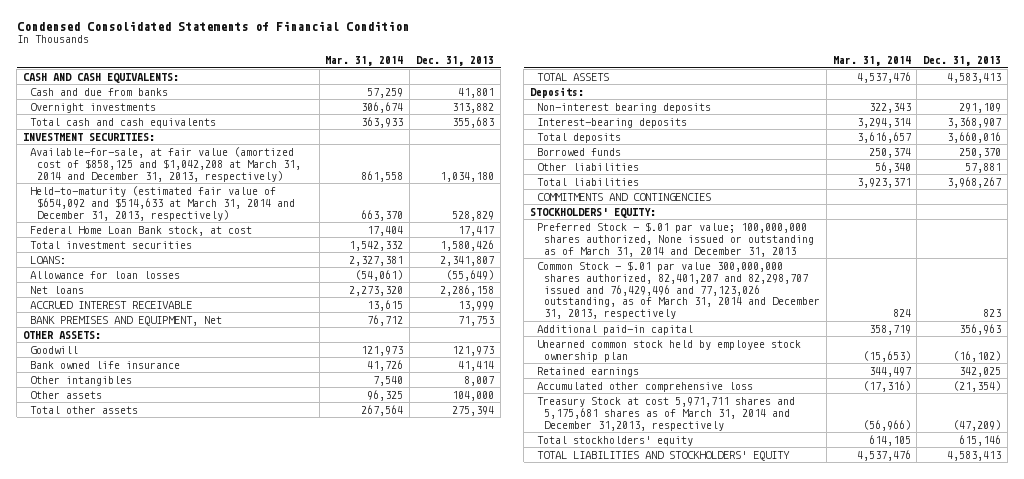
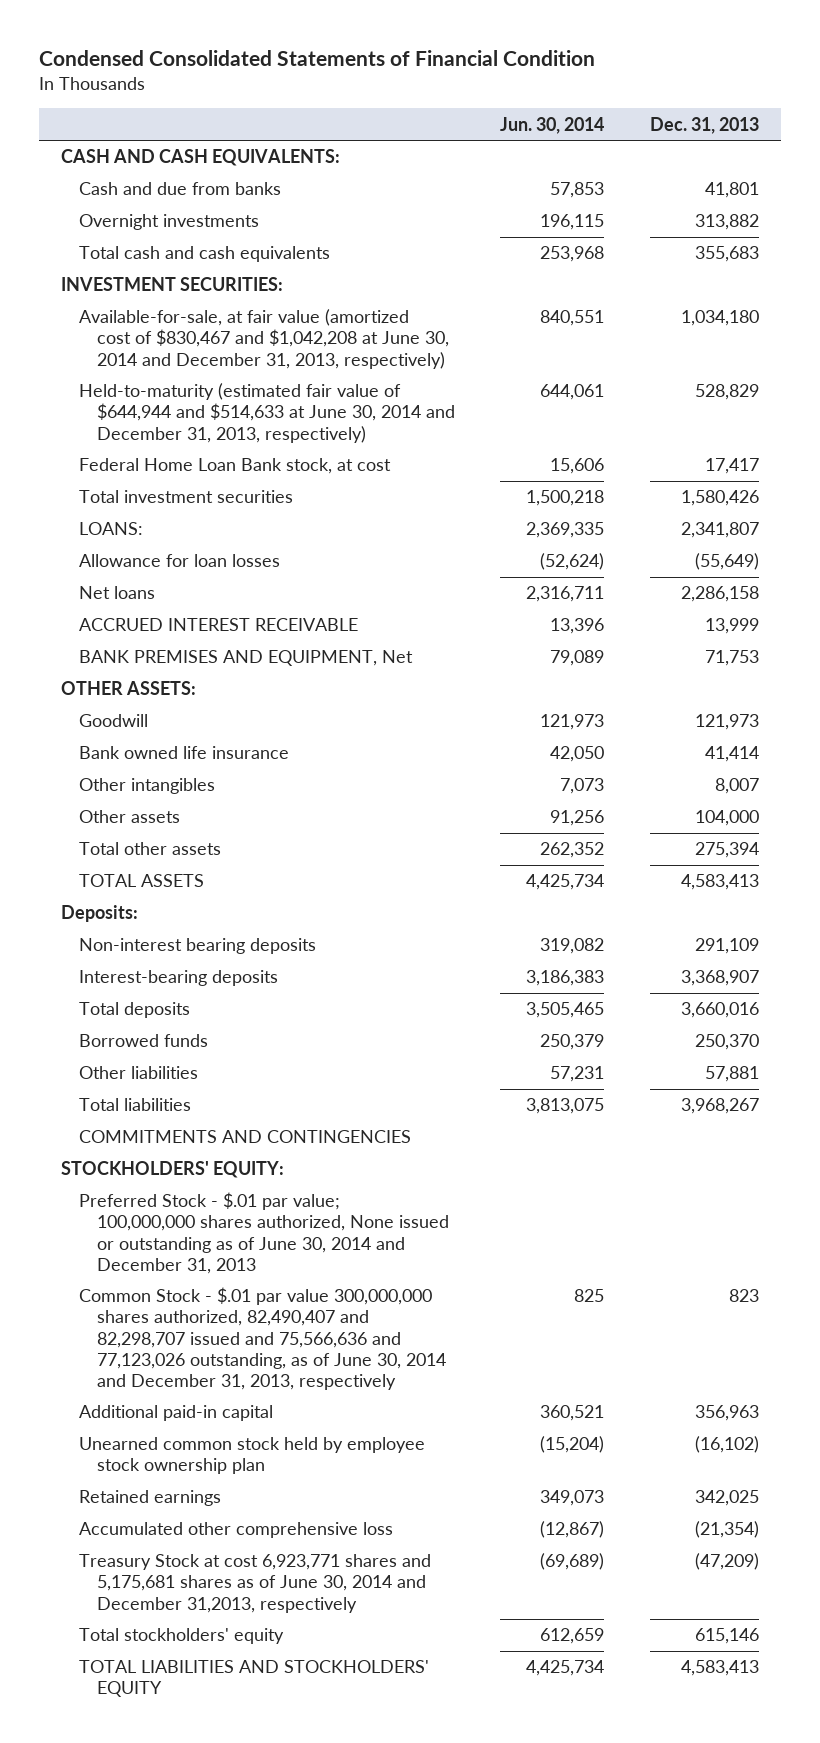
[325,56,404,67] Mar. 31, 2014 -> none
none -> [500,116,605,134] Jun. 30, 2014
[29,146,301,182] Available-for-sale, at fair value (amortized cost of $858,125 and $1,042,208 at March 31, 2014 and December 31, 2013, respectively) -> [79,309,449,369] Available-for-sale, at fair value (amortized cost of $830,467 and $1,042,208 at June 30, 2014 and December 31, 2013, respectively)
[29,185,295,221] Held-to-maturity (estimated fair value of $654,092 and $514,633 at March 31, 2014 and December 31, 2013, respectively) -> [79,383,455,443] Held-to-maturity (estimated fair value of $644,944 and $514,633 at June 30, 2014 and December 31, 2013, respectively)
[536,221,814,257] Preferred Stock - $.01 par value; 100,000,000 shares authorized, None issued or outstanding as of March 31, 2014 and December 31, 2013 -> [79,1192,449,1274] Preferred Stock - $.01 par value; 100,000,000 shares authorized, None issued or outstanding as of June 30, 2014 and December 31, 2013
[536,260,820,320] Common Stock - $.01 par value 300,000,000 shares authorized, 82,401,207 and 82,298,707 issued and 76,429,496 and 77,123,026 outstanding, as of March 31, 2014 and December 31, 2013, respectively -> [79,1287,446,1391] Common Stock - $.01 par value 300,000,000 shares authorized, 82,490,407 and 82,298,707 issued and 75,566,636 and 77,123,026 outstanding, as of June 30, 2014 and December 31, 2013, respectively
[536,396,795,431] Treasury Stock at cost 5,971,711 shares and 5,175,681 shares as of March 31, 2014 and December 31,2013, respectively -> [79,1554,432,1613] Treasury Stock at cost 6,923,771 shares and 5,175,681 shares as of June 30, 2014 and December 31,2013, respectively

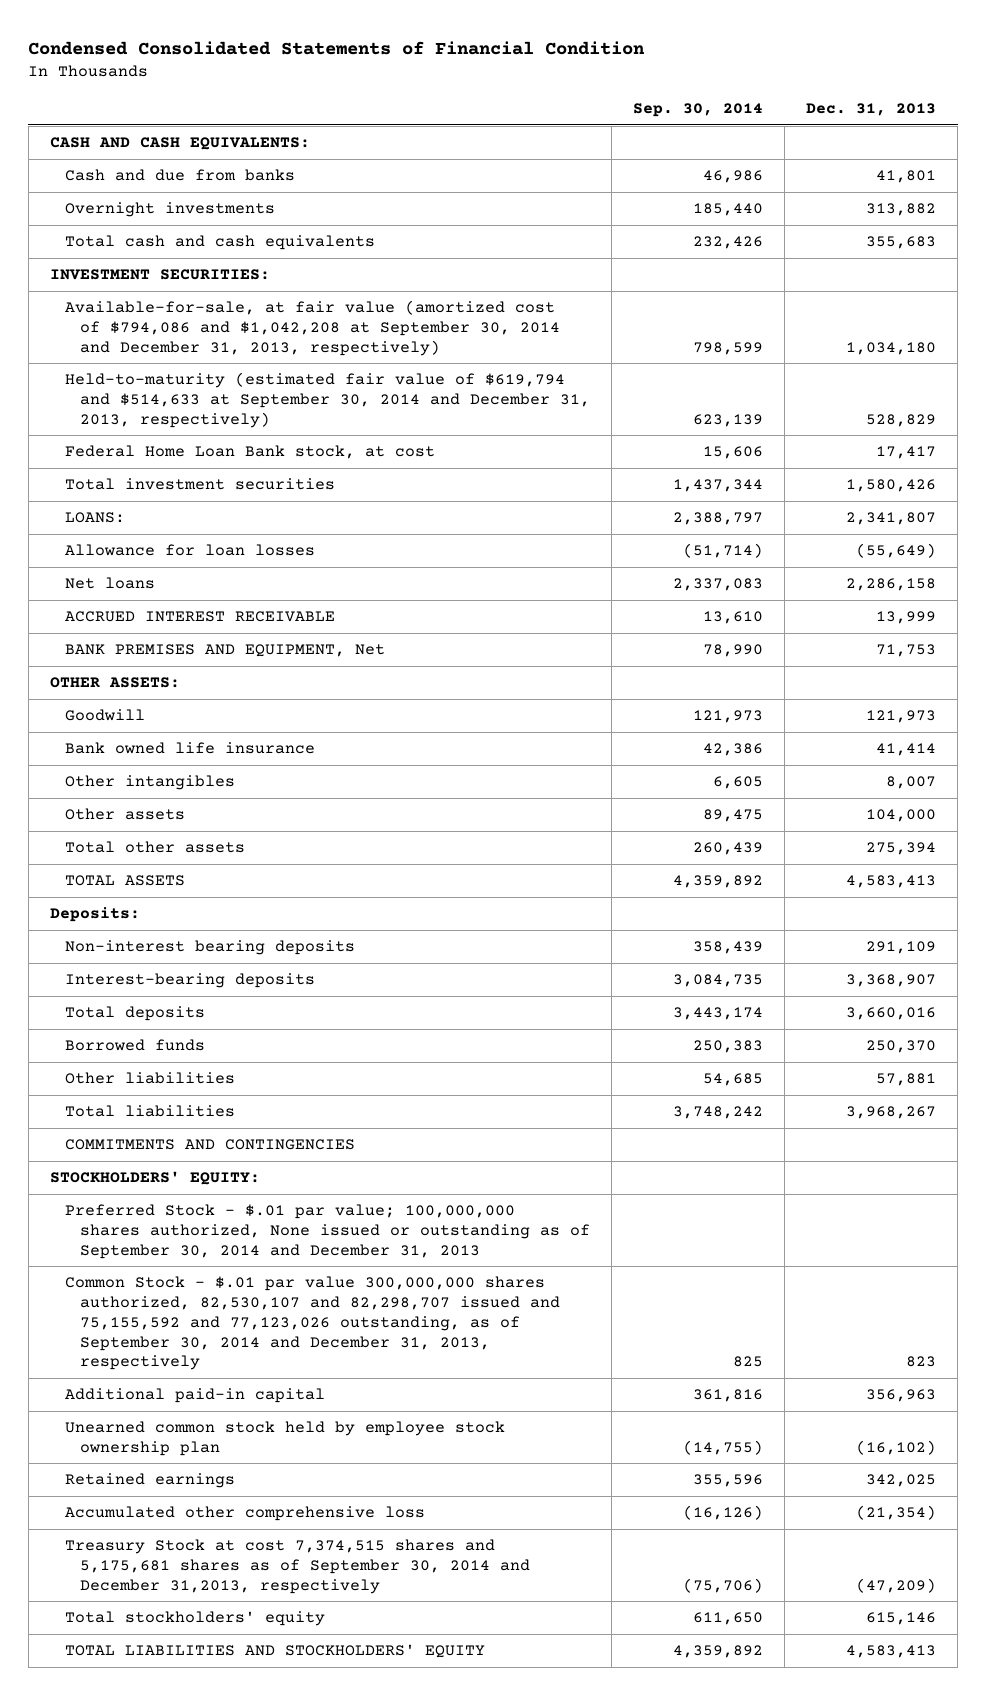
[500,116,605,134] Jun. 30, 2014 -> none
none -> [633,102,764,117] Sep. 30, 2014
[79,309,449,369] Available-for-sale, at fair value (amortized cost of $830,467 and $1,042,208 at June 30, 2014 and December 31, 2013, respectively) -> [64,300,561,356] Available-for-sale, at fair value (amortized cost of $794,086 and $1,042,208 at September 30, 2014 and December 31, 2013, respectively)
[79,383,455,443] Held-to-maturity (estimated fair value of $644,944 and $514,633 at June 30, 2014 and December 31, 2013, respectively) -> [64,372,591,428] Held-to-maturity (estimated fair value of $619,794 and $514,633 at September 30, 2014 and December 31, 2013, respectively)
[79,1192,449,1274] Preferred Stock - $.01 par value; 100,000,000 shares authorized, None issued or outstanding as of June 30, 2014 and December 31, 2013 -> [64,1204,591,1259] Preferred Stock - $.01 par value; 100,000,000 shares authorized, None issued or outstanding as of September 30, 2014 and December 31, 2013
[79,1287,446,1391] Common Stock - $.01 par value 300,000,000 shares authorized, 82,490,407 and 82,298,707 issued and 75,566,636 and 77,123,026 outstanding, as of June 30, 2014 and December 31, 2013, respectively -> [64,1276,561,1371] Common Stock - $.01 par value 300,000,000 shares authorized, 82,530,107 and 82,298,707 issued and 75,155,592 and 77,123,026 outstanding, as of September 30, 2014 and December 31, 2013, respectively
[79,1554,432,1613] Treasury Stock at cost 6,923,771 shares and 5,175,681 shares as of June 30, 2014 and December 31,2013, respectively -> [64,1539,531,1594] Treasury Stock at cost 7,374,515 shares and 5,175,681 shares as of September 30, 2014 and December 31,2013, respectively

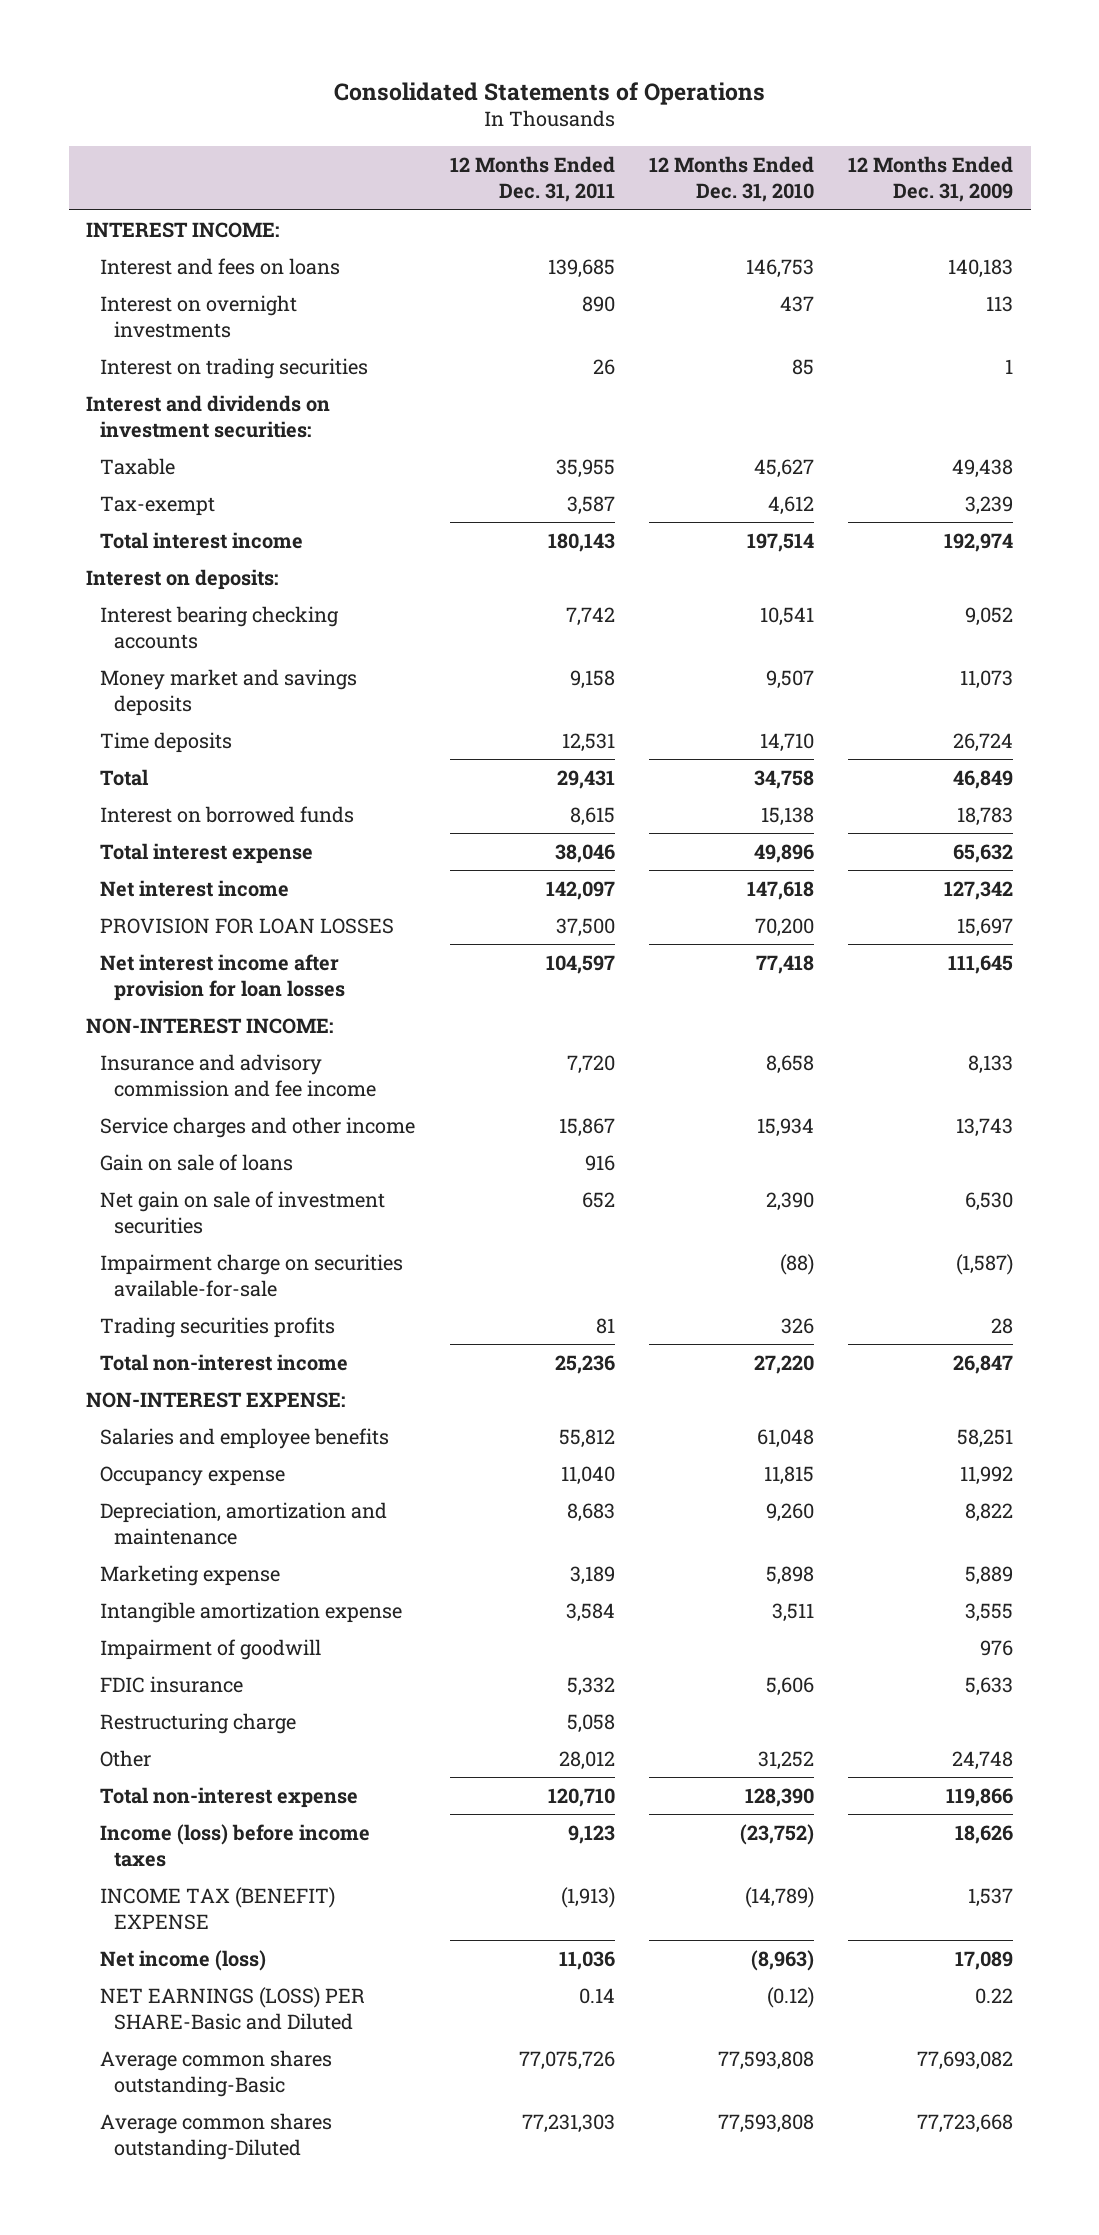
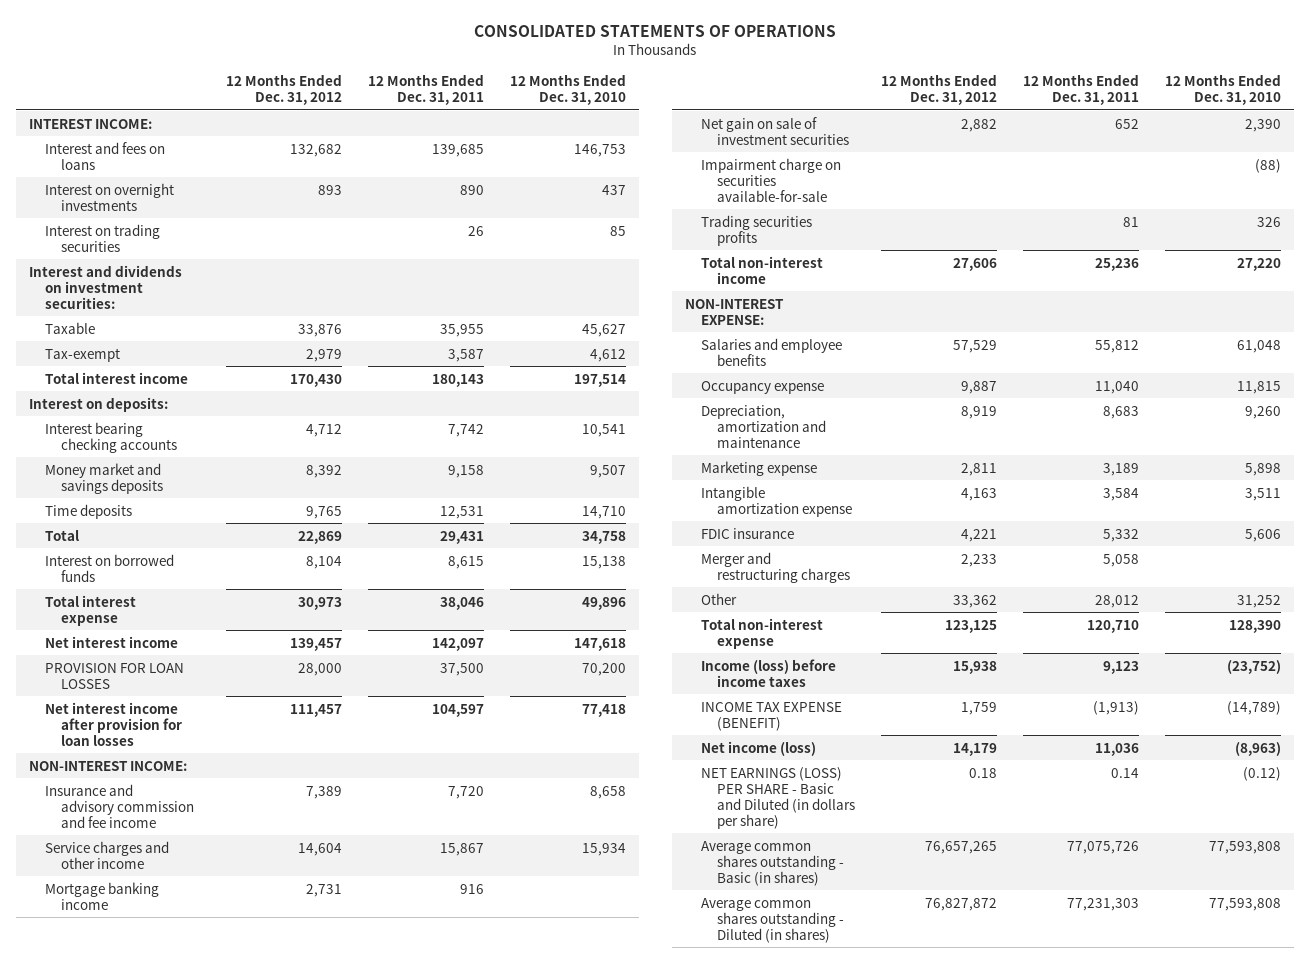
[333,81,765,105] Consolidated Statements of Operations -> [474,25,837,38] CONSOLIDATED STATEMENTS OF OPERATIONS
[848,156,1014,203] 12 Months Ended Dec. 31, 2009 -> none
none -> [225,73,342,105] 12 Months Ended Dec. 31, 2012
[100,1153,294,1171] Gain on sale of loans -> [45,881,160,910] Mortgage banking income
[100,1638,322,1660] Impairment of goodwill -> none
[100,1712,297,1734] Restructuring charge -> [700,551,850,583] Merger and restructuring charges
[100,1886,336,1930] INCOME TAX (BENEFIT) EXPENSE -> [700,701,842,731] INCOME TAX EXPENSE (BENEFIT)
[100,1986,366,2030] NET EARNINGS (LOSS) PER SHARE-Basic and Diluted -> [700,766,855,829] NET EARNINGS (LOSS) PER SHARE - Basic and Diluted (in dollars per share)
[100,2049,333,2097] Average common shares outstanding-Basic -> [700,840,844,886] Average common shares outstanding - Basic (in shares)
[100,2112,333,2160] Average common shares outstanding-Diluted -> [700,897,844,943] Average common shares outstanding - Diluted (in shares)

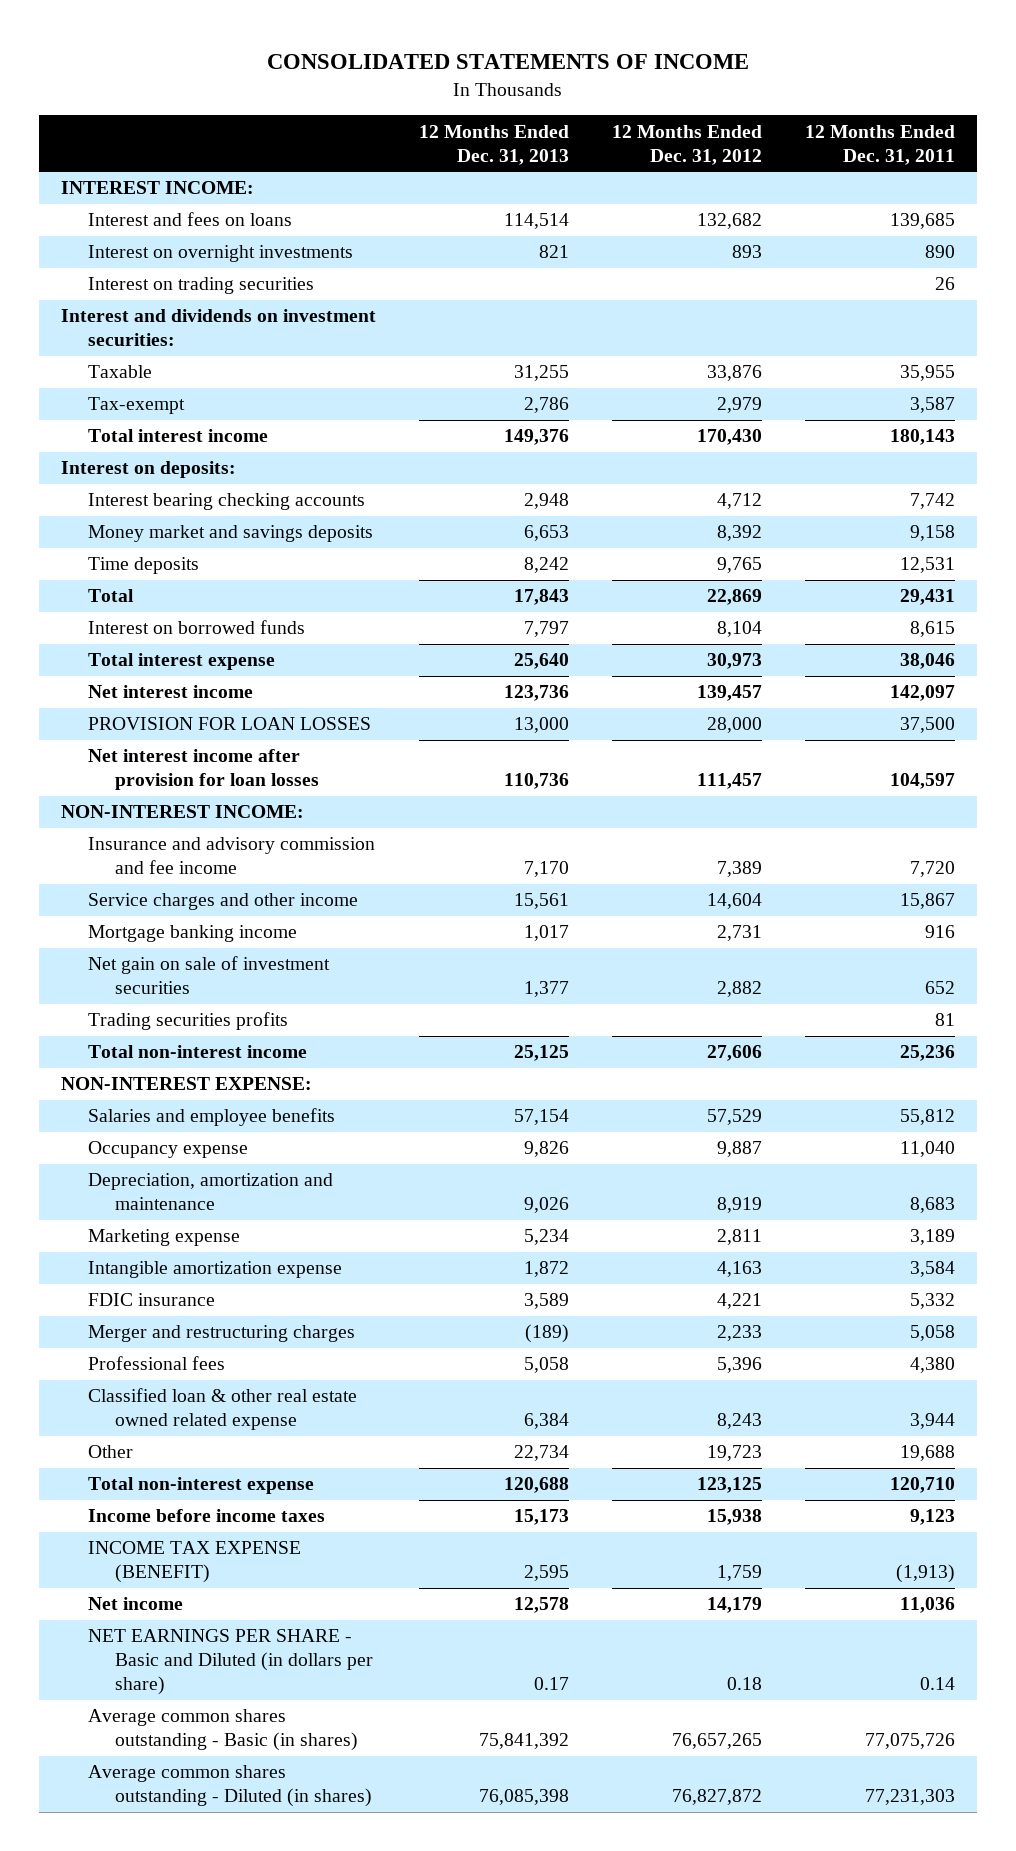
[474,25,837,38] CONSOLIDATED STATEMENTS OF OPERATIONS -> [266,54,749,70] CONSOLIDATED STATEMENTS OF INCOME
[509,73,626,105] 12 Months Ended Dec. 31, 2010 -> none
none -> [418,124,569,165] 12 Months Ended Dec. 31, 2013
[700,157,841,202] Impairment charge on securities available-for-sale -> none
none -> [87,1356,225,1371] Professional fees
none -> [87,1388,357,1431] Classified loan & other real estate owned related expense
[952,594,997,608] 33,362 -> [707,1445,763,1462] 19,723
[1094,594,1139,608] 28,012 -> [900,1445,956,1462] 19,688
[700,658,836,687] Income (loss) before income taxes -> [87,1509,325,1523] Income before income taxes
[700,740,816,756] Net income (loss) -> [87,1597,183,1611] Net income
[700,766,855,829] NET EARNINGS (LOSS) PER SHARE - Basic and Diluted (in dollars per share) -> [87,1629,373,1696] NET EARNINGS PER SHARE - Basic and Diluted (in dollars per share)

